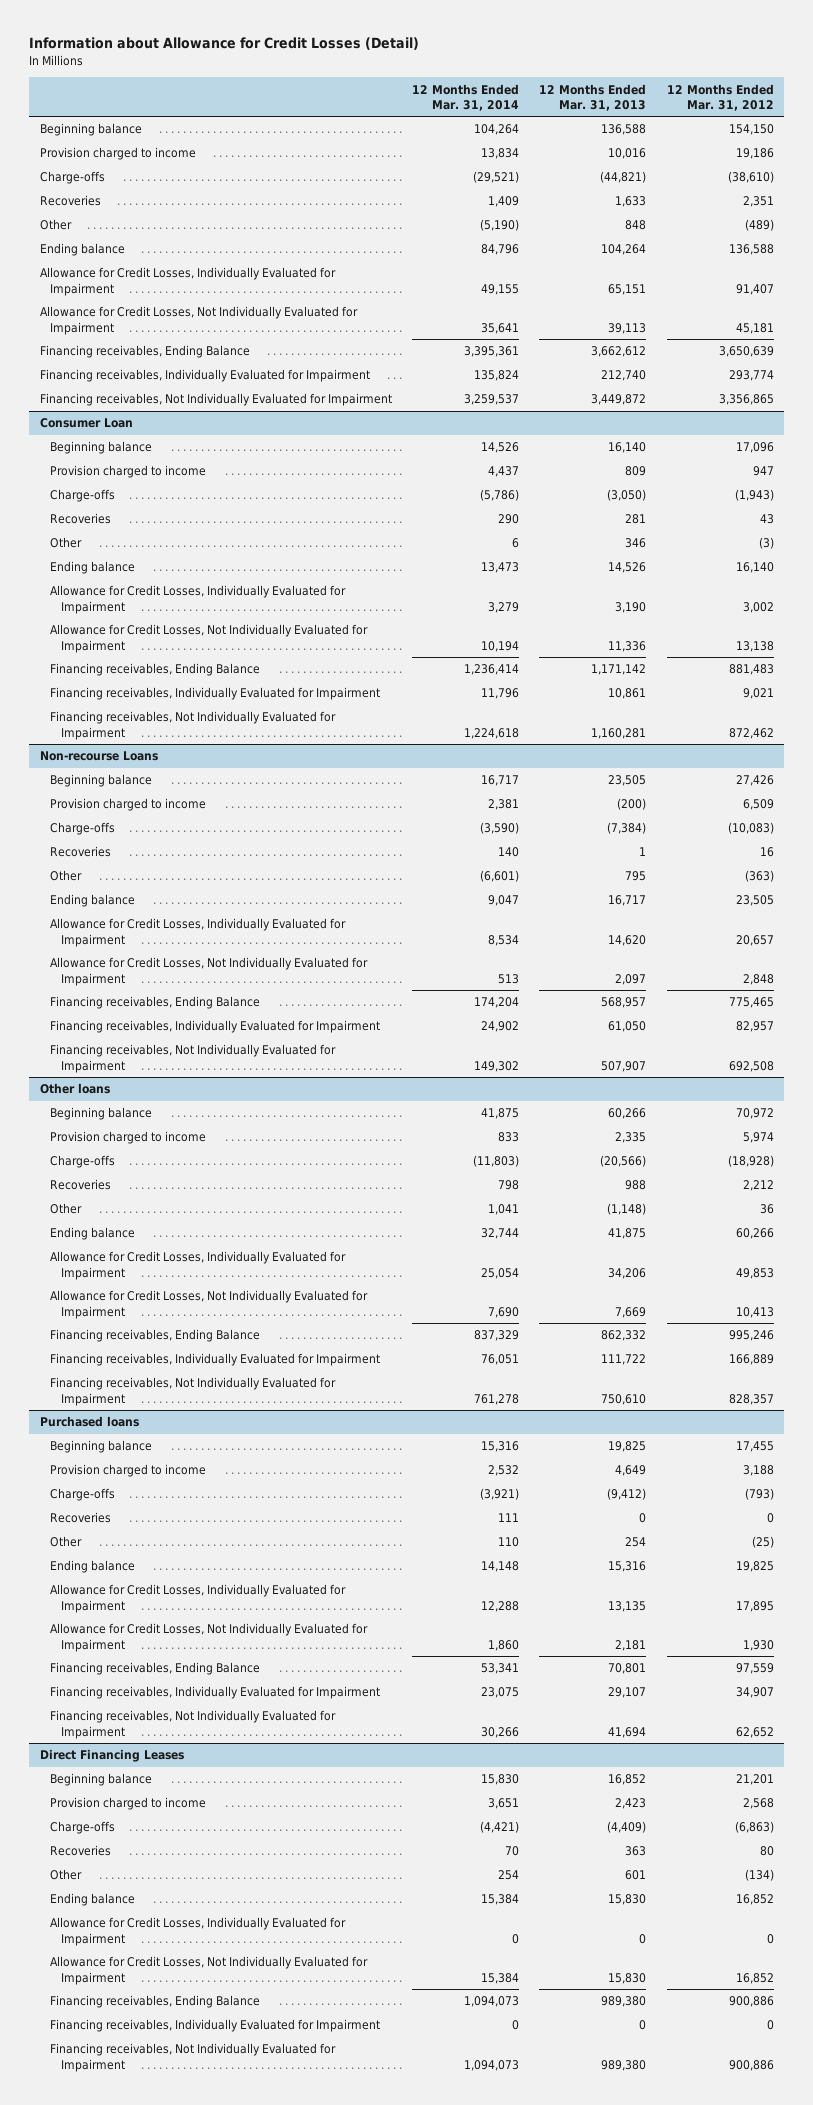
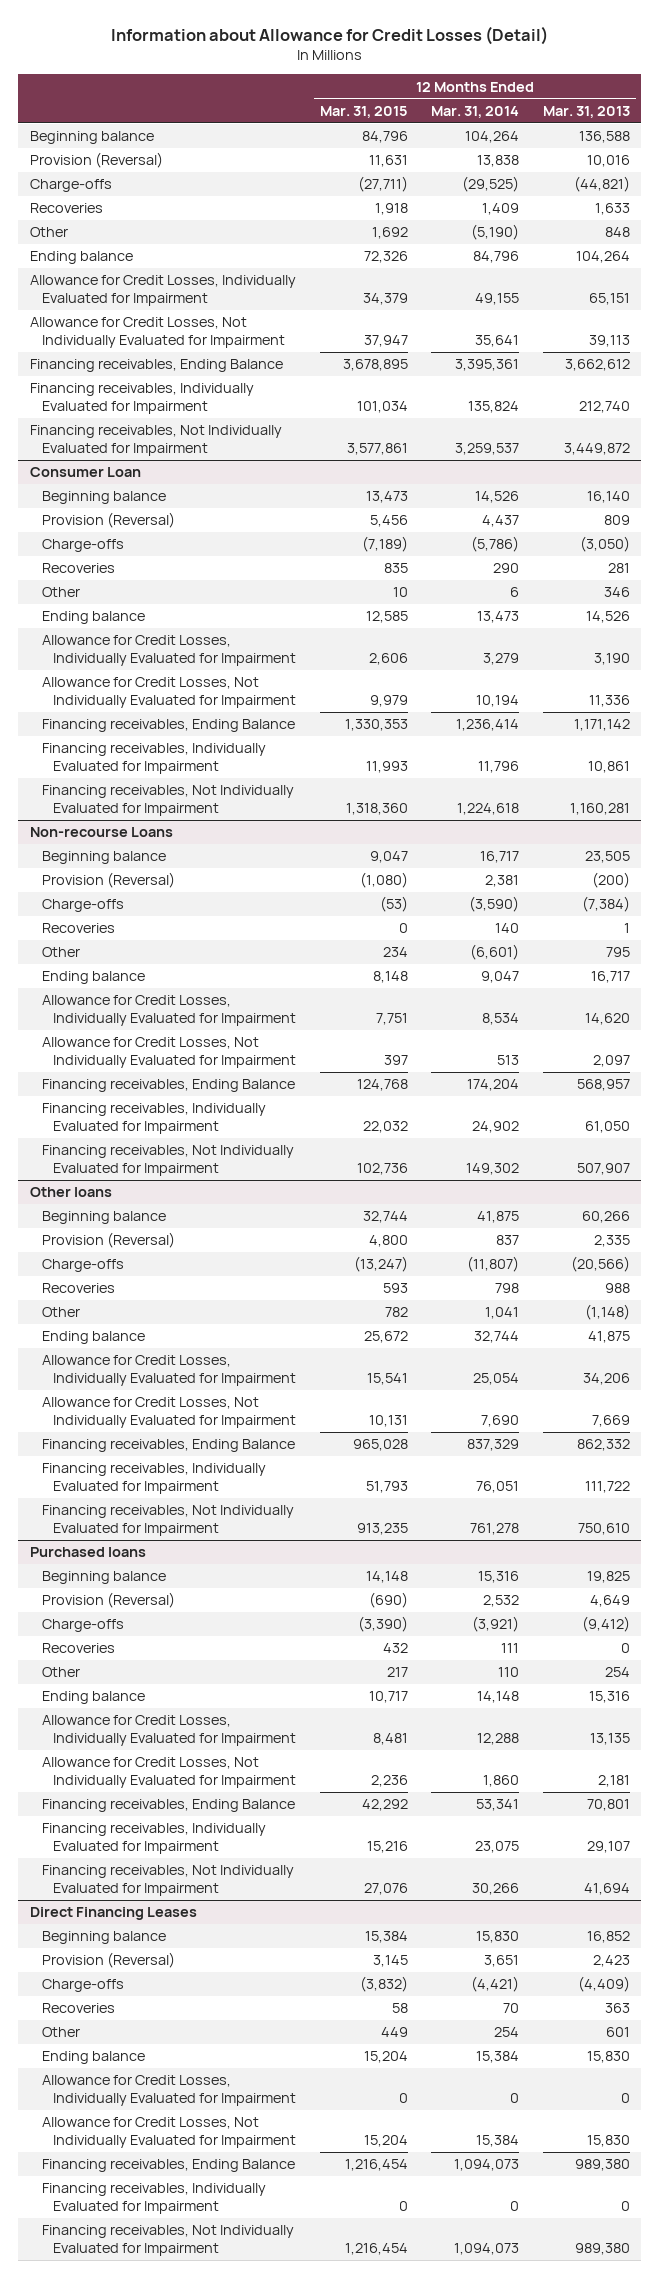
[666,83,774,111] 12 Months Ended Mar. 31, 2012 -> none
none -> [319,106,408,119] Mar. 31, 2015
[39,147,196,161] Provision charged to income -> none
none -> [29,152,163,169] Provision (Reversal)
[473,171,520,184] (29,521) -> [462,176,520,193] (29,525)
[50,465,207,479] Provision charged to income -> [41,512,175,529] Provision (Reversal)
[50,798,207,812] Provision charged to income -> [41,872,175,889] Provision (Reversal)
[50,1131,207,1145] Provision charged to income -> none
none -> [41,1232,175,1249] Provision (Reversal)
[473,1155,520,1168] (11,803) -> [467,1256,520,1273] (11,807)
[50,1464,207,1478] Provision charged to income -> [41,1592,175,1609] Provision (Reversal)
[50,1797,207,1811] Provision charged to income -> [41,1952,175,1969] Provision (Reversal)

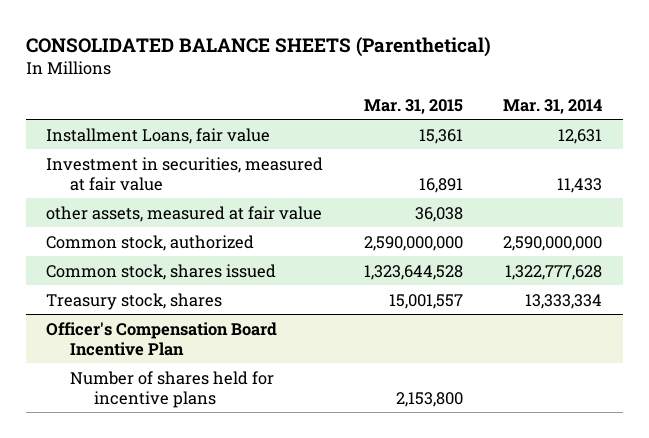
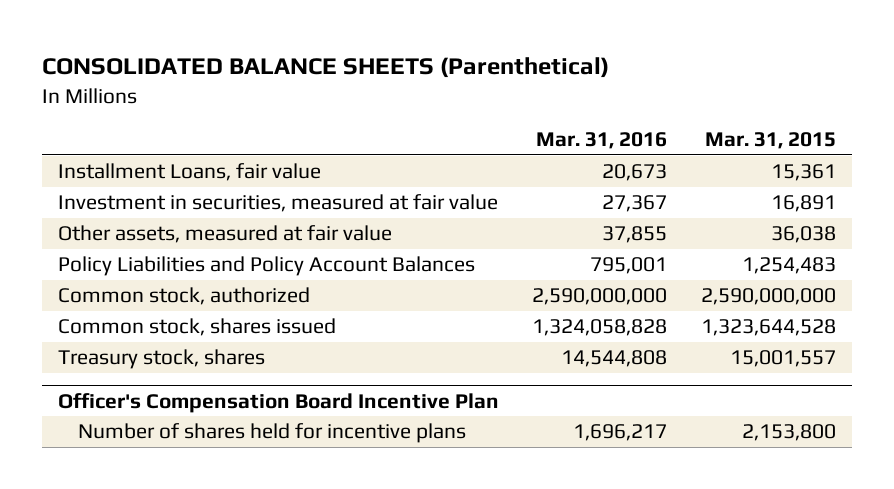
[503,98,603,114] Mar. 31, 2014 -> none
none -> [536,132,668,150] Mar. 31, 2016
[46,205,323,222] other assets, measured at fair value -> [58,225,393,244] Other assets, measured at fair value
none -> [58,256,476,277] Policy Liabilities and Policy Account Balances

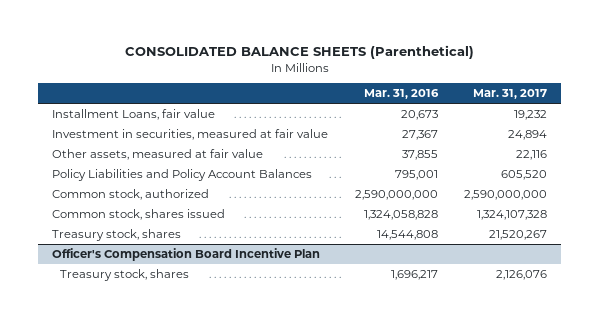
[704,132,836,150] Mar. 31, 2015 -> none
none -> [473,89,548,100] Mar. 31, 2017
[78,423,467,444] Number of shares held for incentive plans -> [60,268,190,281] Treasury stock, shares

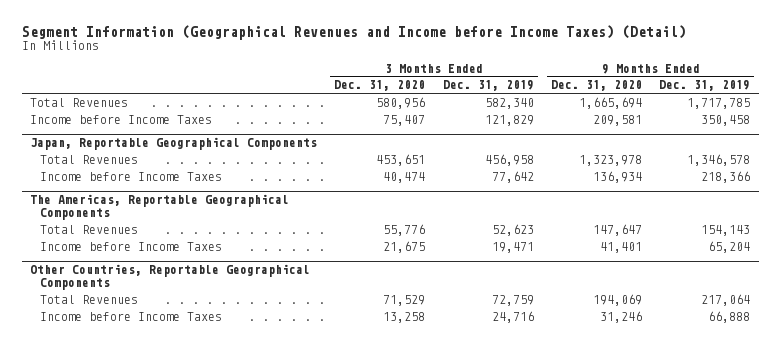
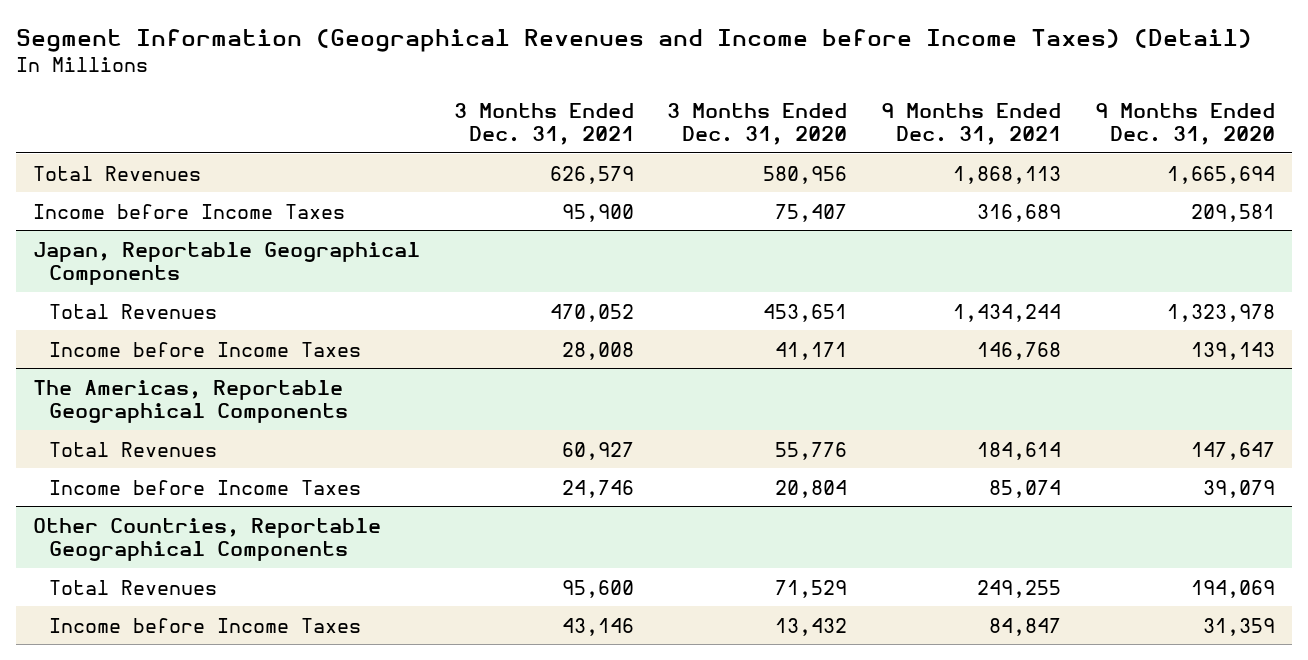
[442,80,534,92] Dec. 31, 2019 -> none
[659,80,751,92] Dec. 31, 2019 -> none
none -> [453,102,634,146] 3 Months Ended Dec. 31, 2021
none -> [881,102,1062,146] 9 Months Ended Dec. 31, 2021
[383,171,426,183] 40,474 -> [775,341,848,360] 41,171
[592,170,642,183] 136,934 -> [1191,341,1276,360] 139,143
[383,240,426,253] 21,675 -> [775,479,848,498] 20,804
[599,241,642,253] 41,401 -> [1203,479,1276,498] 39,079
[383,311,426,323] 13,258 -> [775,617,848,636] 13,432
[599,310,642,323] 31,246 -> [1203,617,1276,636] 31,359

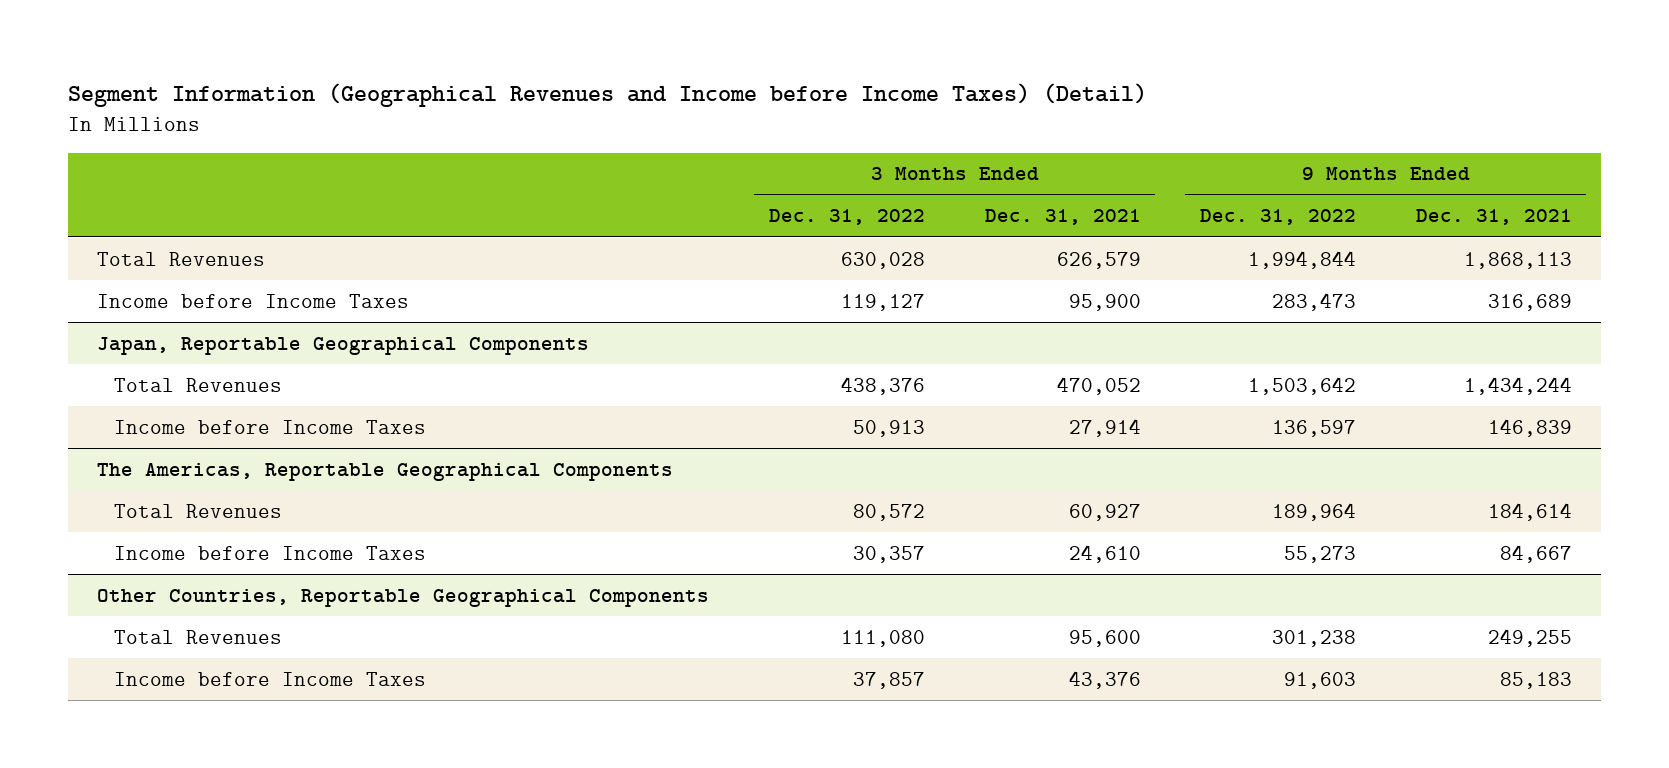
[667,102,848,146] 3 Months Ended Dec. 31, 2020 -> none
[1095,102,1276,146] 9 Months Ended Dec. 31, 2020 -> none
none -> [768,209,925,226] Dec. 31, 2022
none -> [1200,209,1357,226] Dec. 31, 2022
[561,341,634,360] 28,008 -> [1068,418,1141,437] 27,914
[977,341,1062,360] 146,768 -> [1487,418,1572,437] 146,839
[561,479,634,498] 24,746 -> [1068,544,1141,563] 24,610
[989,479,1062,498] 85,074 -> [1499,544,1572,563] 84,667
[561,617,634,636] 43,146 -> [1068,670,1141,689] 43,376
[989,617,1062,636] 84,847 -> [1499,671,1572,689] 85,183

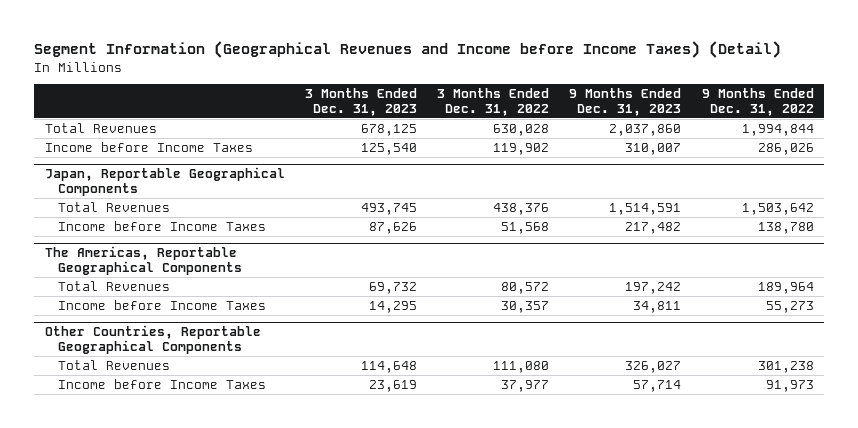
[984,209,1141,226] Dec. 31, 2021 -> none
[1415,209,1572,226] Dec. 31, 2021 -> none
none -> [304,88,417,117] 3 Months Ended Dec. 31, 2023
none -> [569,88,682,117] 9 Months Ended Dec. 31, 2023
[840,293,925,311] 119,127 -> [493,142,550,155] 119,902
[1272,292,1357,311] 283,473 -> [757,142,814,155] 286,026
[852,419,925,437] 50,913 -> [501,221,550,234] 51,568
[1272,419,1357,437] 136,597 -> [757,221,814,234] 138,780
[852,671,925,689] 37,857 -> [501,379,550,392] 37,977
[1284,671,1357,689] 91,603 -> [765,379,814,392] 91,973

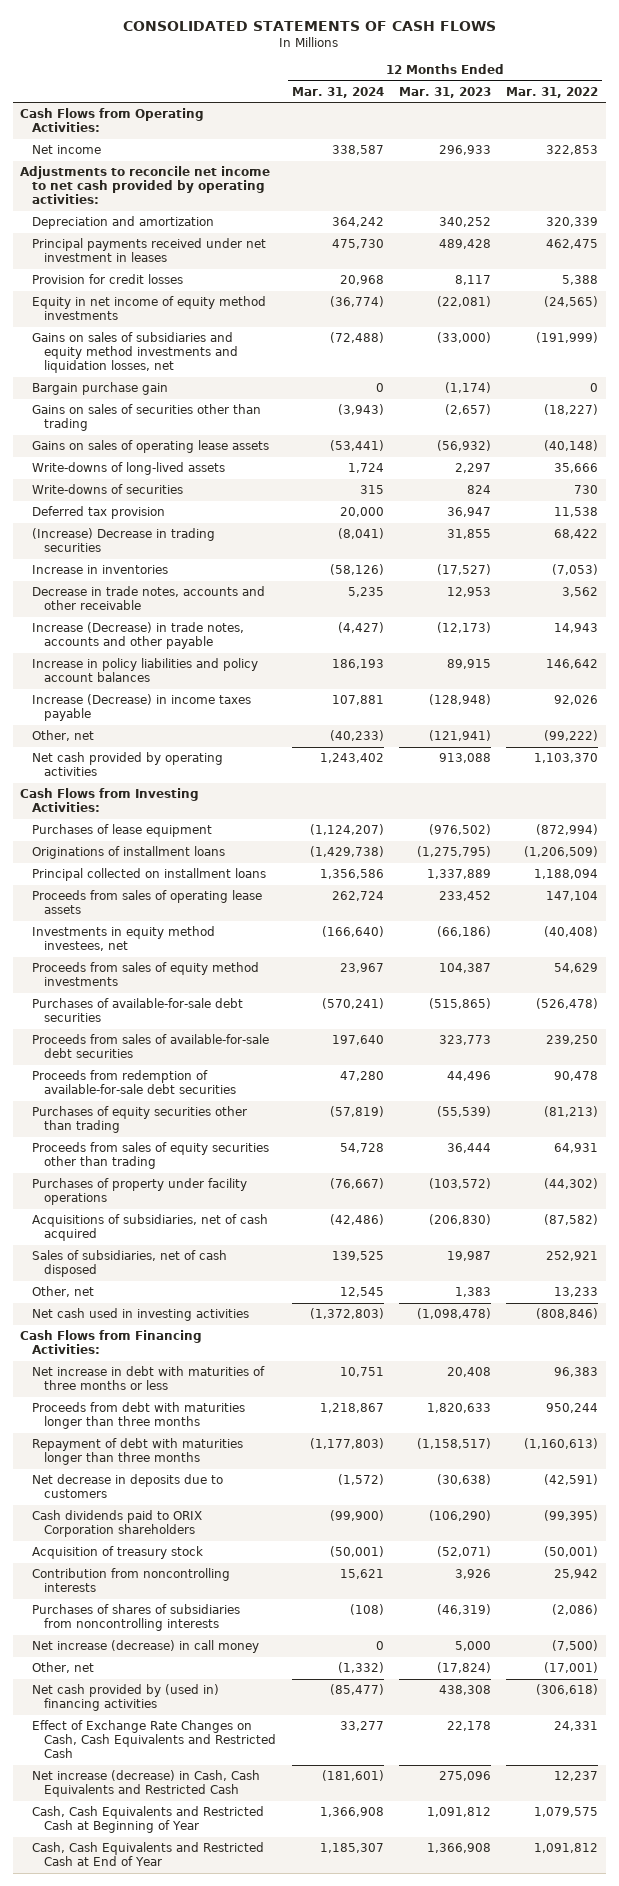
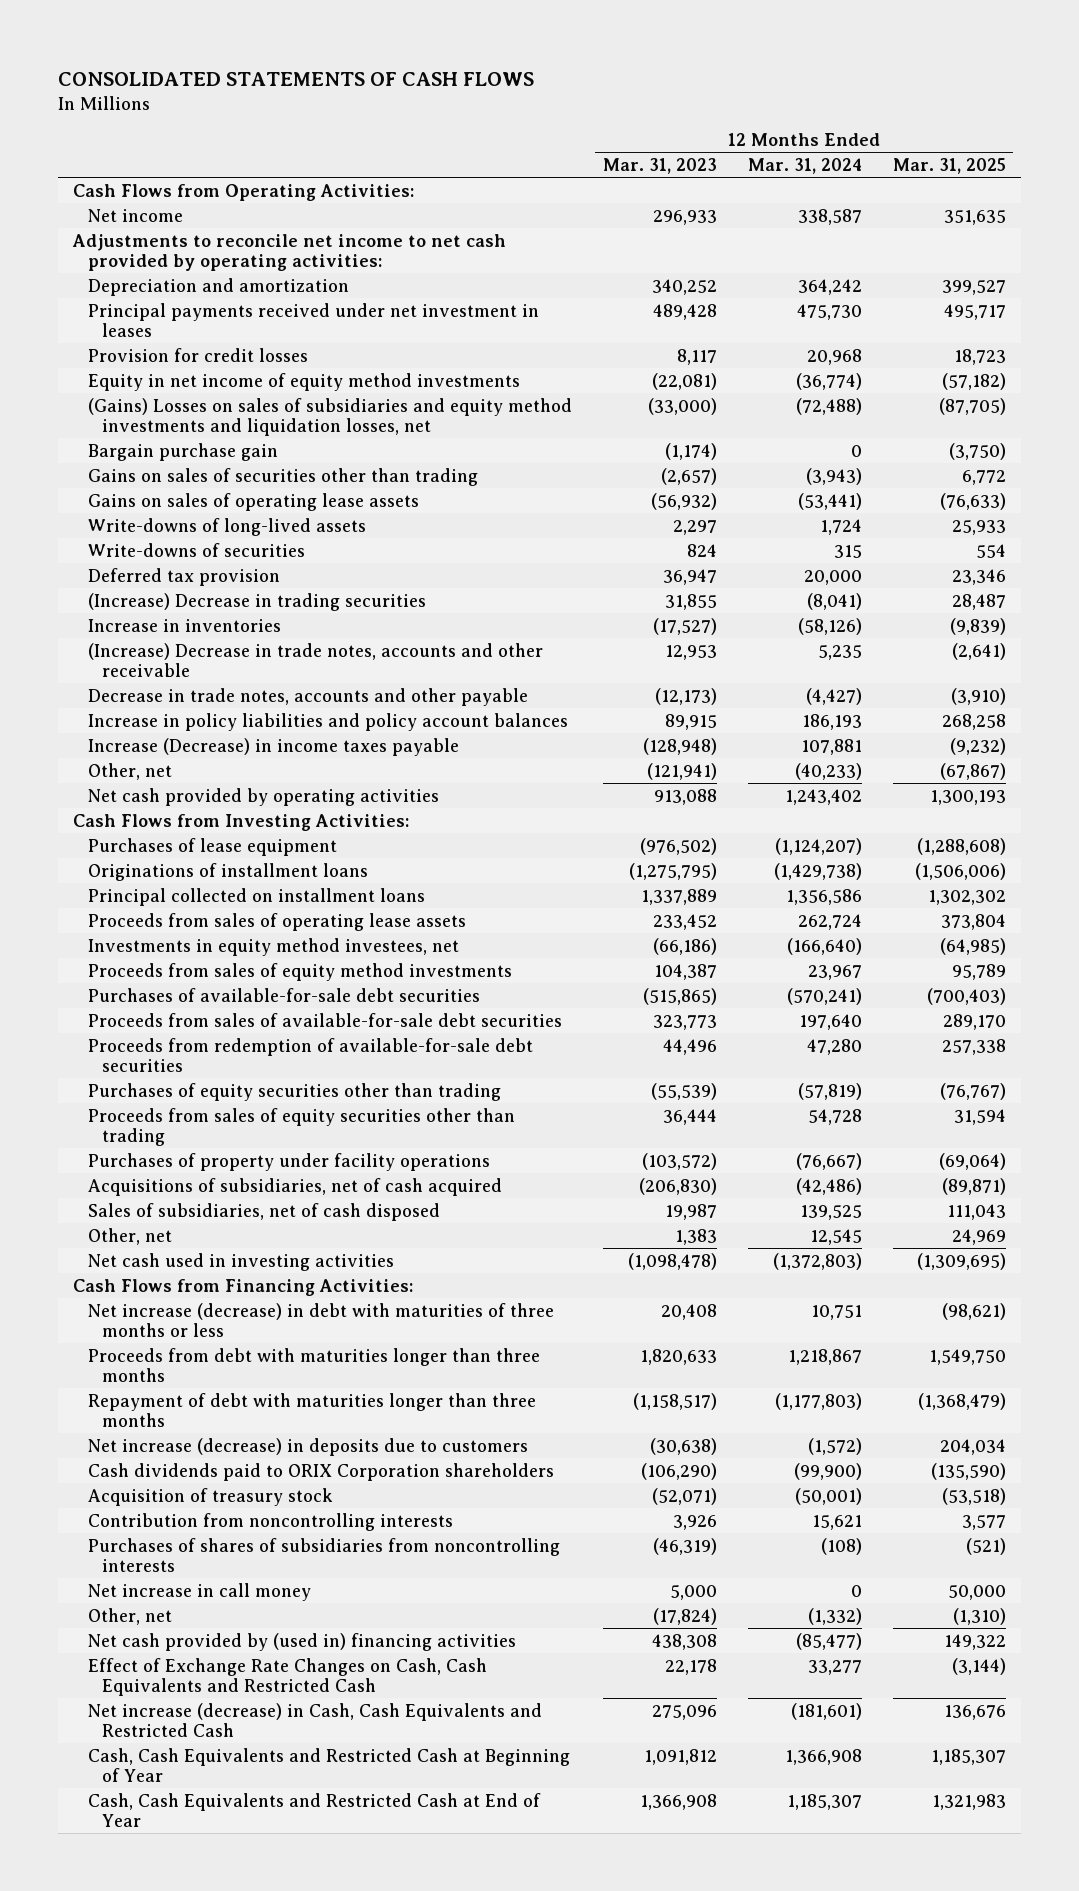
[506,86,599,98] Mar. 31, 2022 -> none
none -> [892,158,1006,175] Mar. 31, 2025
[32,332,239,374] Gains on sales of subsidiaries and equity method investments and liquidation losses, net -> [87,397,572,437] (Gains) Losses on sales of subsidiaries and equity method investments and liquidation losses, net
[32,586,266,611] Decrease in trade notes, accounts and other receivable -> [87,642,543,678] (Increase) Decrease in trade notes, accounts and other receivable
[32,622,245,650] Increase (Decrease) in trade notes, accounts and other payable -> [87,687,528,706] Decrease in trade notes, accounts and other payable
[32,1366,266,1391] Net increase in debt with maturities of three months or less -> [87,1302,554,1338] Net increase (decrease) in debt with maturities of three months or less
[32,1474,224,1499] Net decrease in deposits due to customers -> [87,1437,528,1456] Net increase (decrease) in deposits due to customers
[32,1640,260,1654] Net increase (decrease) in call money -> [87,1582,311,1601] Net increase in call money

